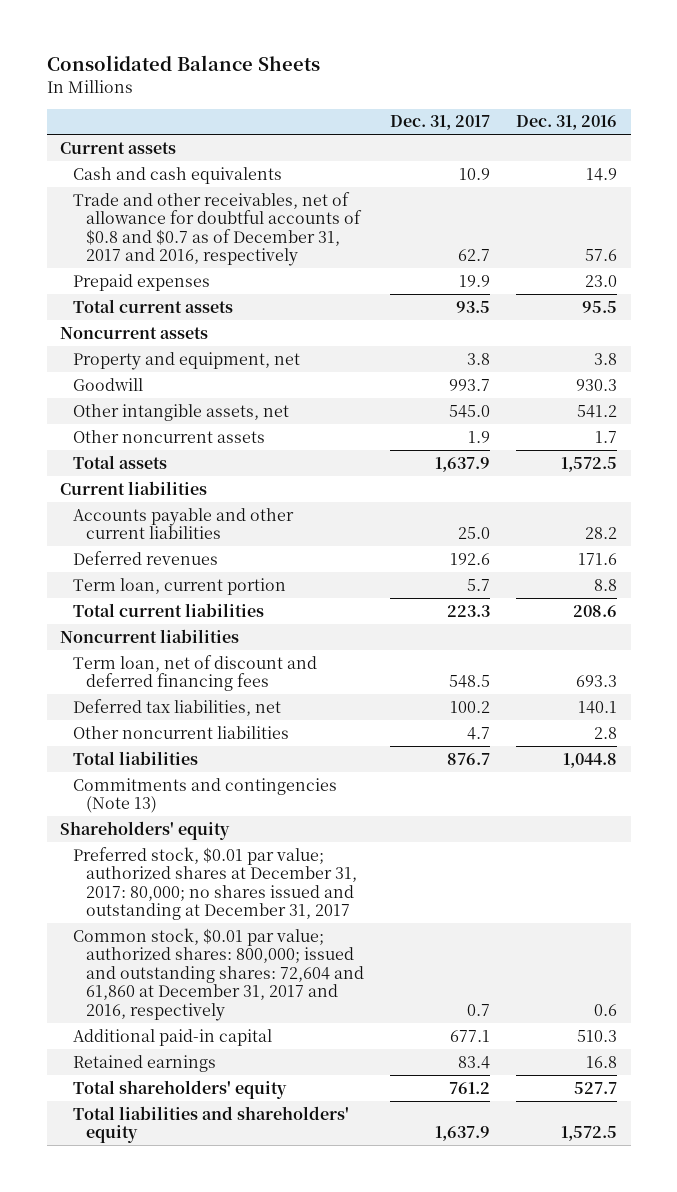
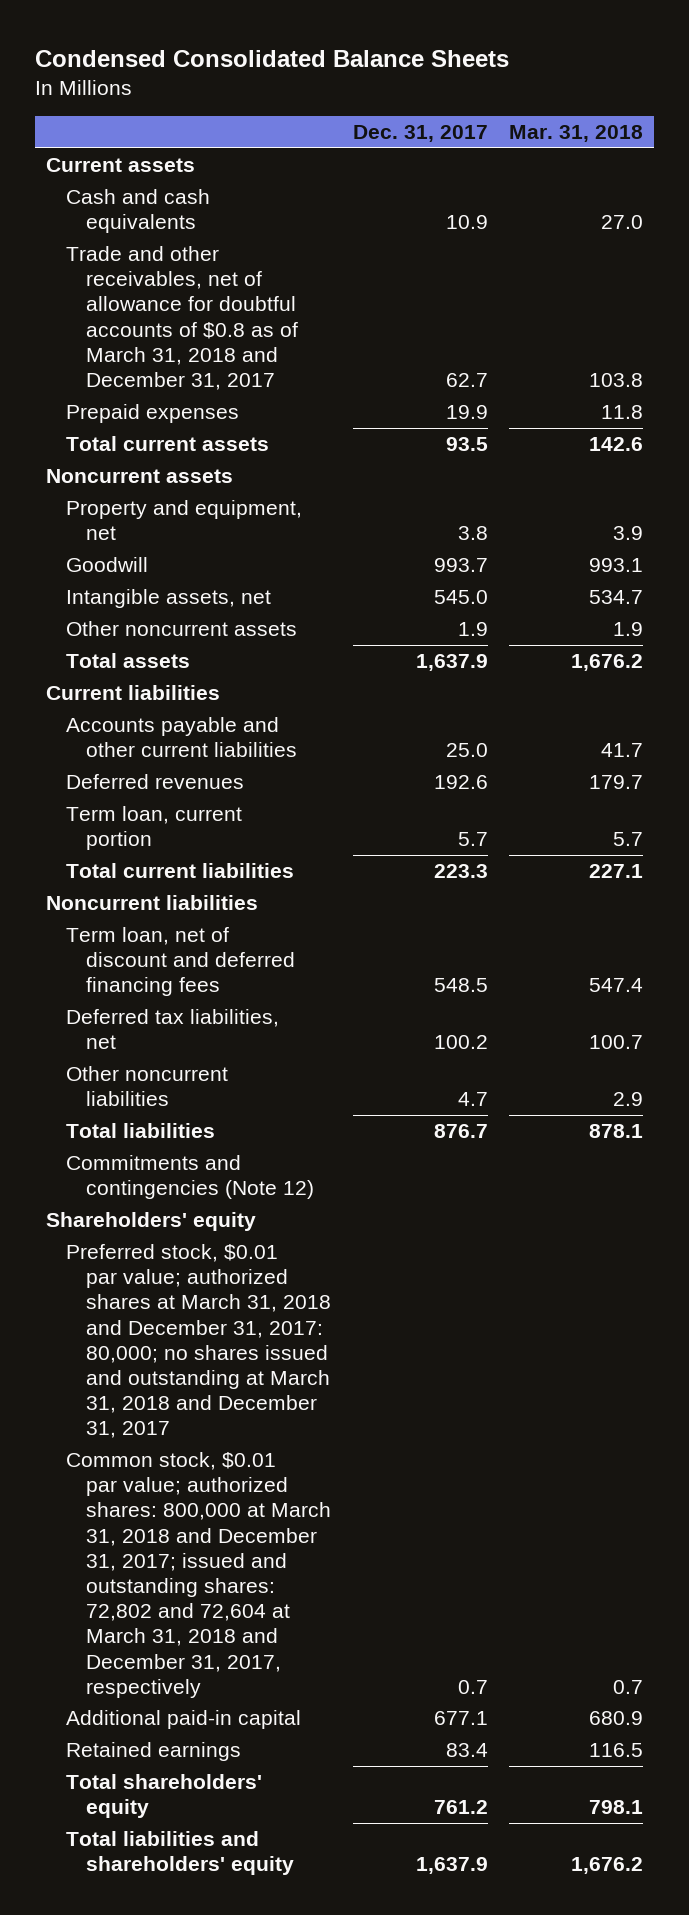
[46,55,320,72] Consolidated Balance Sheets -> [34,50,509,68] Condensed Consolidated Balance Sheets
[516,115,618,131] Dec. 31, 2016 -> none
none -> [509,125,644,143] Mar. 31, 2018
[72,191,362,267] Trade and other receivables, net of allowance for doubtful accounts of $0.8 and $0.7 as of December 31, 2017 and 2016, respectively -> [66,245,299,390] Trade and other receivables, net of allowance for doubtful accounts of $0.8 as of March 31, 2018 and December 31, 2017
[72,403,289,421] Other intangible assets, net -> [66,588,272,608] Intangible assets, net
[72,777,337,814] Commitments and contingencies (Note 13) -> [66,1154,315,1200] Commitments and contingencies (Note 12)
[72,846,357,921] Preferred stock, $0.01 par value; authorized shares at December 31, 2017: 80,000; no shares issued and outstanding at December 31, 2017 -> [66,1243,332,1439] Preferred stock, $0.01 par value; authorized shares at March 31, 2018 and December 31, 2017: 80,000; no shares issued and outstanding at March 31, 2018 and December 31, 2017
[72,927,364,1021] Common stock, $0.01 par value; authorized shares: 800,000; issued and outstanding shares: 72,604 and 61,860 at December 31, 2017 and 2016, respectively -> [66,1451,332,1698] Common stock, $0.01 par value; authorized shares: 800,000 at March 31, 2018 and December 31, 2017; issued and outstanding shares: 72,802 and 72,604 at March 31, 2018 and December 31, 2017, respectively

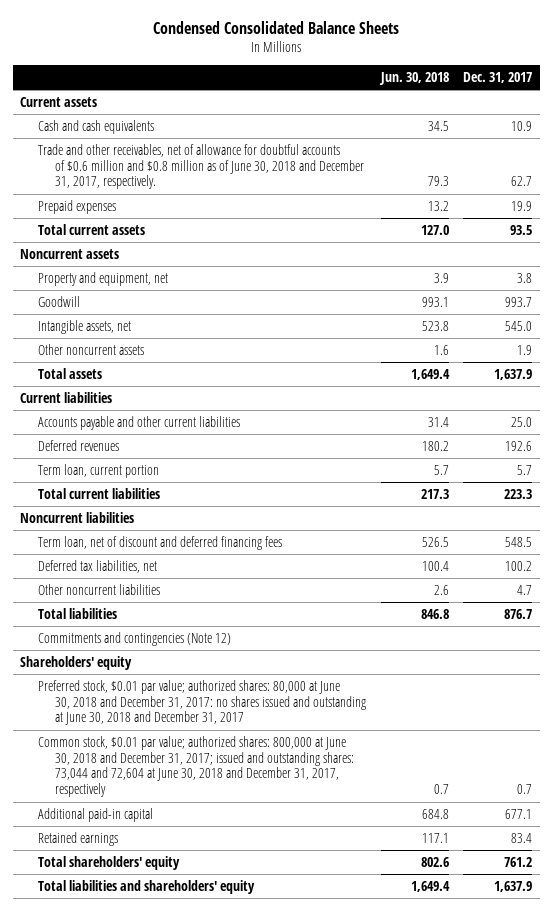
[509,125,644,143] Mar. 31, 2018 -> none
none -> [378,72,449,86] Jun. 30, 2018
[66,245,299,390] Trade and other receivables, net of allowance for doubtful accounts of $0.8 as of March 31, 2018 and December 31, 2017 -> [37,143,365,190] Trade and other receivables, net of allowance for doubtful accounts of $0.6 million and $0.8 million as of June 30, 2018 and December 31, 2017, respectively.
[66,1243,332,1439] Preferred stock, $0.01 par value; authorized shares at March 31, 2018 and December 31, 2017: 80,000; no shares issued and outstanding at March 31, 2018 and December 31, 2017 -> [37,679,367,726] Preferred stock, $0.01 par value; authorized shares: 80,000 at June 30, 2018 and December 31, 2017: no shares issued and outstanding at June 30, 2018 and December 31, 2017
[66,1451,332,1698] Common stock, $0.01 par value; authorized shares: 800,000 at March 31, 2018 and December 31, 2017; issued and outstanding shares: 72,802 and 72,604 at March 31, 2018 and December 31, 2017, respectively -> [37,735,355,798] Common stock, $0.01 par value; authorized shares: 800,000 at June 30, 2018 and December 31, 2017; issued and outstanding shares: 73,044 and 72,604 at June 30, 2018 and December 31, 2017, respectively

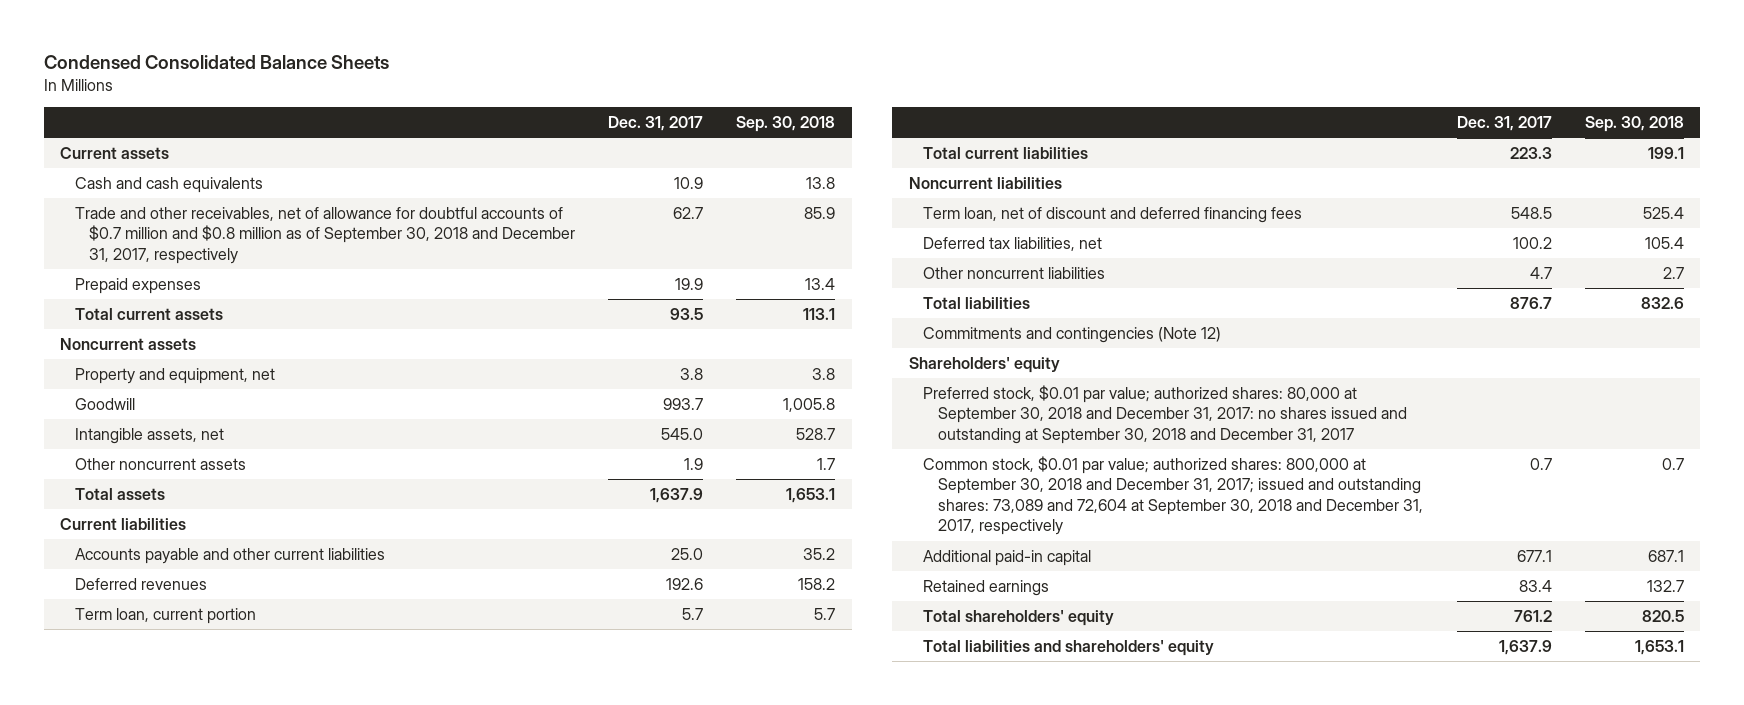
[378,72,449,86] Jun. 30, 2018 -> none
none -> [736,115,836,132] Sep. 30, 2018
[37,143,365,190] Trade and other receivables, net of allowance for doubtful accounts of $0.6 million and $0.8 million as of June 30, 2018 and December 31, 2017, respectively. -> [74,206,576,264] Trade and other receivables, net of allowance for doubtful accounts of $0.7 million and $0.8 million as of September 30, 2018 and December 31, 2017, respectively
[37,679,367,726] Preferred stock, $0.01 par value; authorized shares: 80,000 at June 30, 2018 and December 31, 2017: no shares issued and outstanding at June 30, 2018 and December 31, 2017 -> [923,384,1408,444] Preferred stock, $0.01 par value; authorized shares: 80,000 at September 30, 2018 and December 31, 2017: no shares issued and outstanding at September 30, 2018 and December 31, 2017
[37,735,355,798] Common stock, $0.01 par value; authorized shares: 800,000 at June 30, 2018 and December 31, 2017; issued and outstanding shares: 73,044 and 72,604 at June 30, 2018 and December 31, 2017, respectively -> [923,455,1424,536] Common stock, $0.01 par value; authorized shares: 800,000 at September 30, 2018 and December 31, 2017; issued and outstanding shares: 73,089 and 72,604 at September 30, 2018 and December 31, 2017, respectively

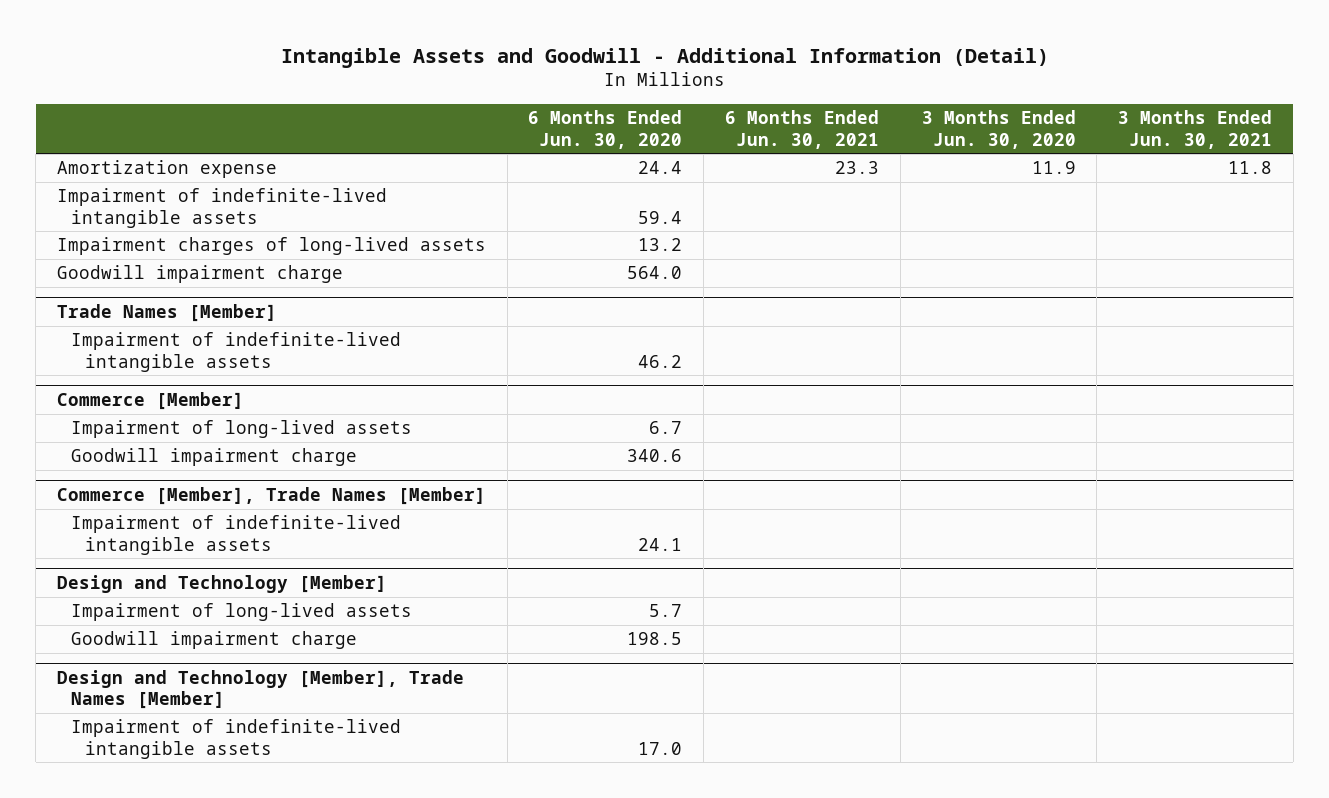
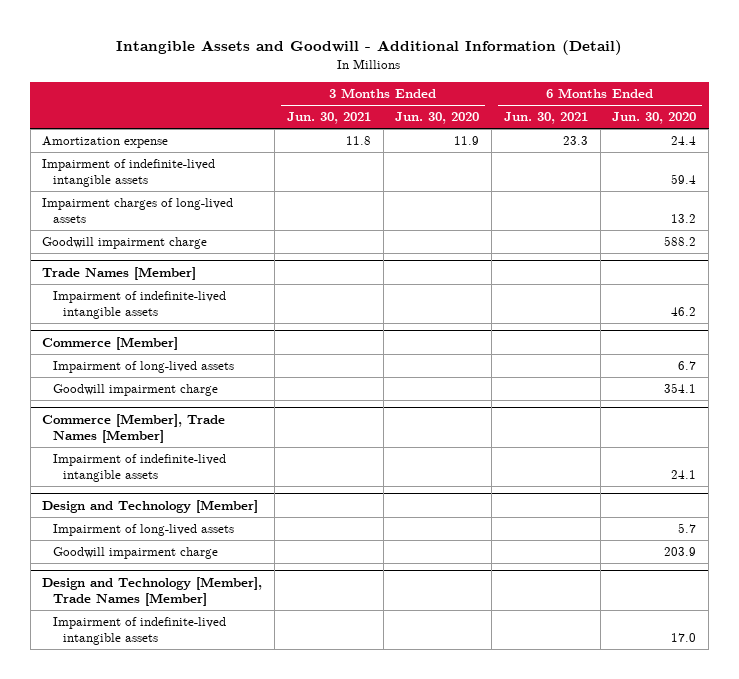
[627,266,683,280] 564.0 -> [664,236,697,247] 588.2
[627,449,683,463] 340.6 -> [664,383,697,394] 354.1
[627,632,683,646] 198.5 -> [664,547,697,557] 203.9

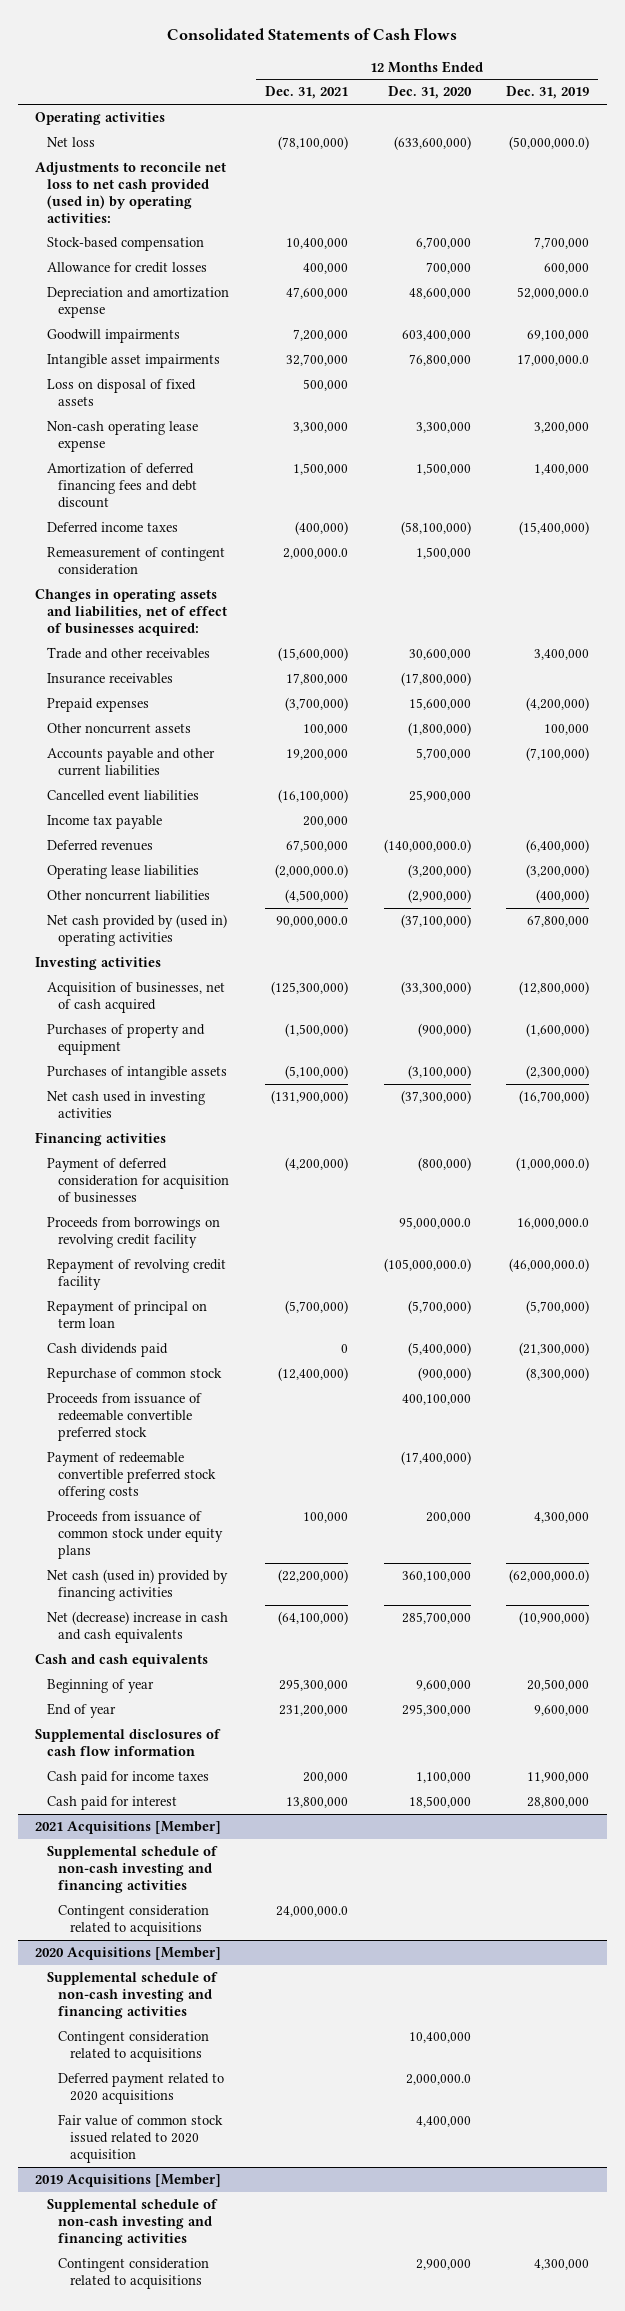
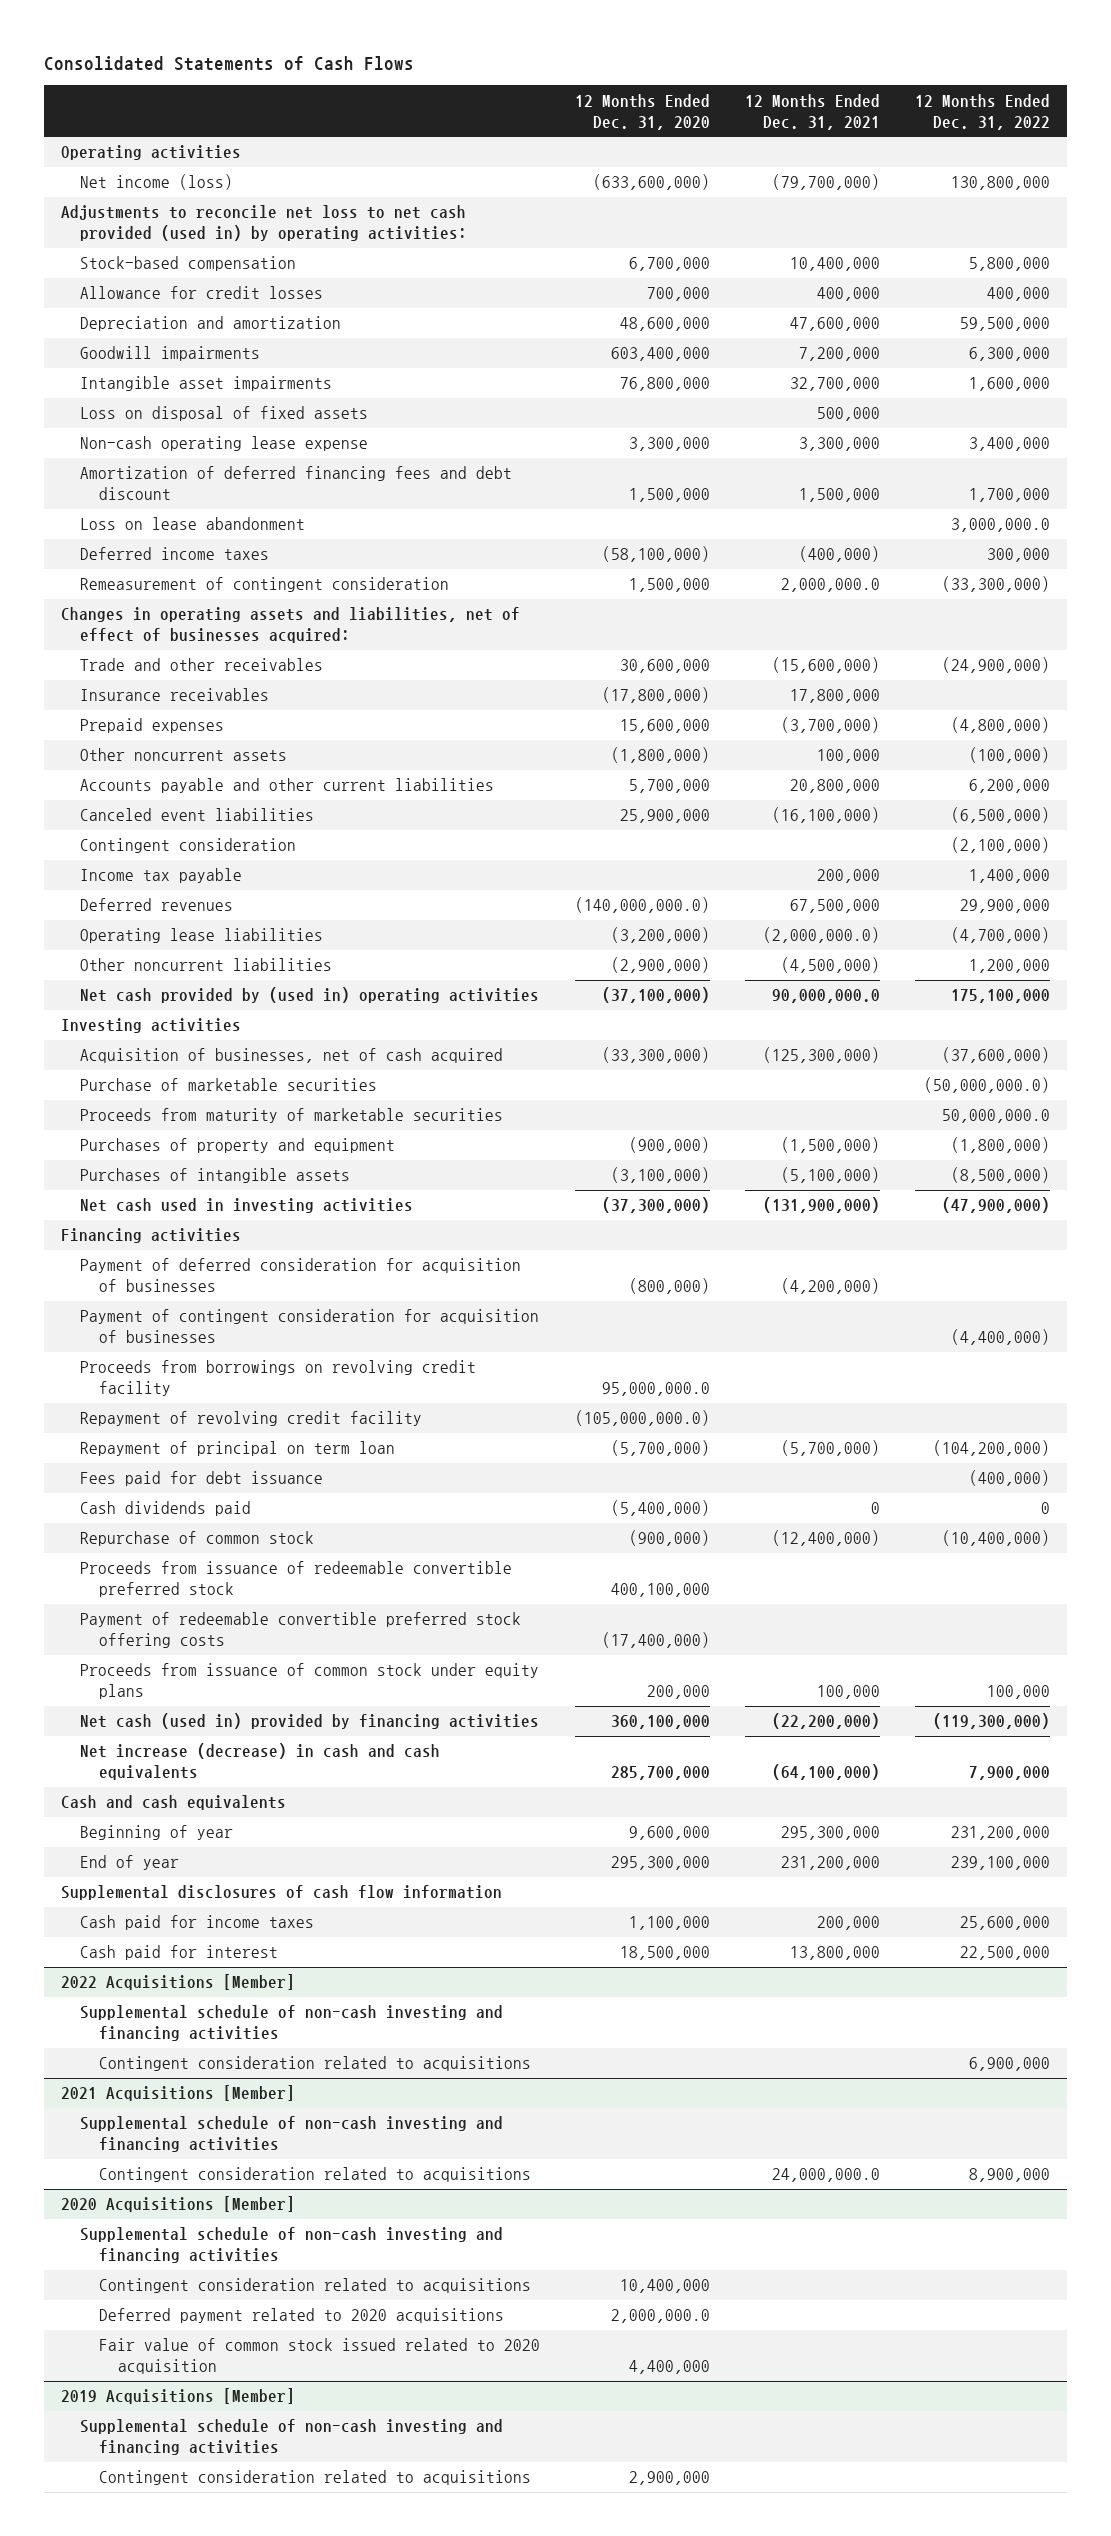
[506,86,590,100] Dec. 31, 2019 -> none
none -> [914,93,1050,130] 12 Months Ended Dec. 31, 2022
[46,137,95,148] Net loss -> [79,174,233,191] Net income (loss)
[278,136,349,151] (78,100,000) -> [771,174,880,191] (79,700,000)
[46,287,229,318] Depreciation and amortization expense -> [79,316,341,332] Depreciation and amortization
none -> [79,517,305,531] Loss on lease abandonment
[286,749,349,761] 19,200,000 -> [789,779,880,794] 20,800,000
[46,790,199,802] Cancelled event liabilities -> [79,808,314,822] Canceled event liabilities
none -> [79,838,296,854] Contingent consideration
none -> [79,1078,377,1092] Purchase of marketable securities
none -> [79,1108,503,1124] Proceeds from maturity of marketable securities
none -> [79,1309,539,1344] Payment of contingent consideration for acquisition of businesses
none -> [79,1471,323,1487] Fees paid for debt issuance
[46,1611,228,1643] Net (decrease) increase in cash and cash equivalents -> [79,1743,440,1781] Net increase (decrease) in cash and cash equivalents
none -> [61,1974,296,1991] 2022 Acquisitions [Member]
none -> [79,2005,503,2042] Supplemental schedule of non-cash investing and financing activities
none -> [98,2056,531,2072] Contingent consideration related to acquisitions

